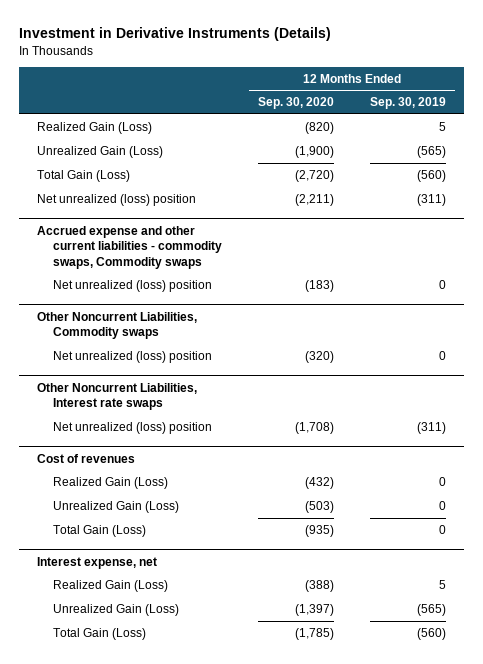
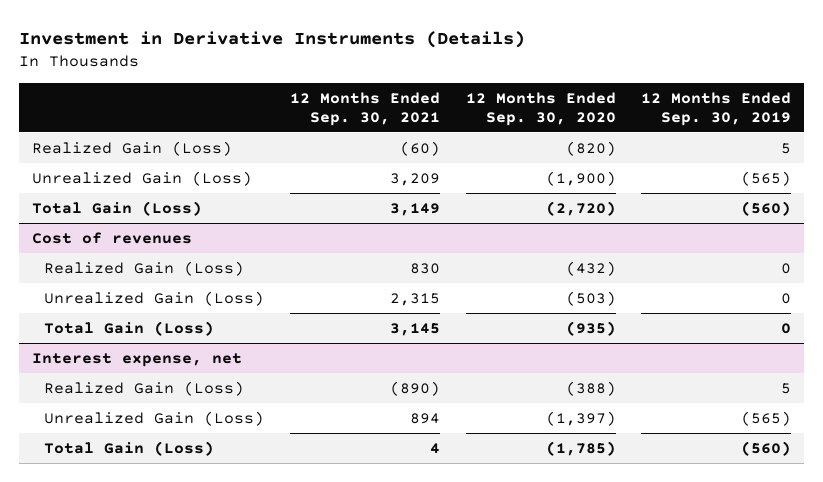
none -> [290,91,441,126] 12 Months Ended Sep. 30, 2021
[37,193,197,206] Net unrealized (loss) position -> none
[37,225,222,269] Accrued expense and other current liabilities - commodity swaps, Commodity swaps -> none
[52,279,212,292] Net unrealized (loss) position -> none
[37,311,198,340] Other Noncurrent Liabilities, Commodity swaps -> none
[52,350,212,363] Net unrealized (loss) position -> none
[37,382,198,411] Other Noncurrent Liabilities, Interest rate swaps -> none
[52,421,212,434] Net unrealized (loss) position -> none

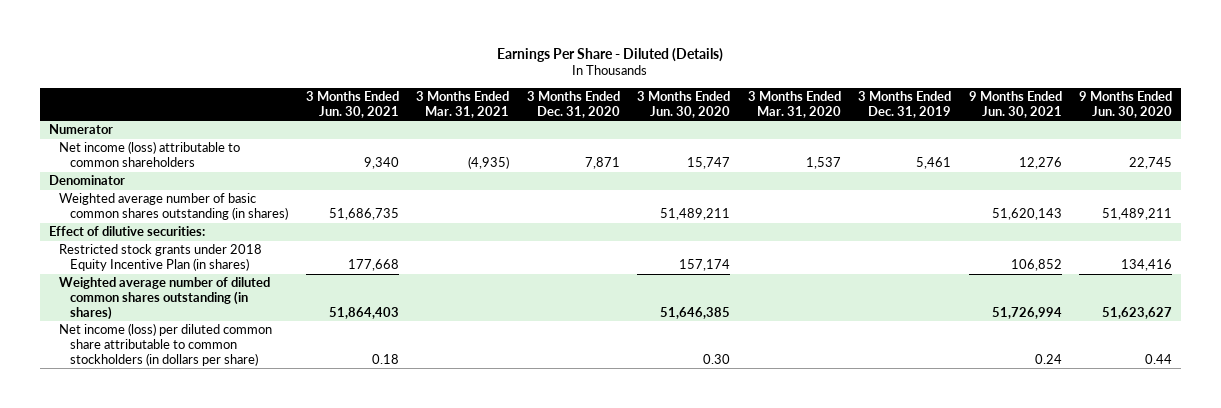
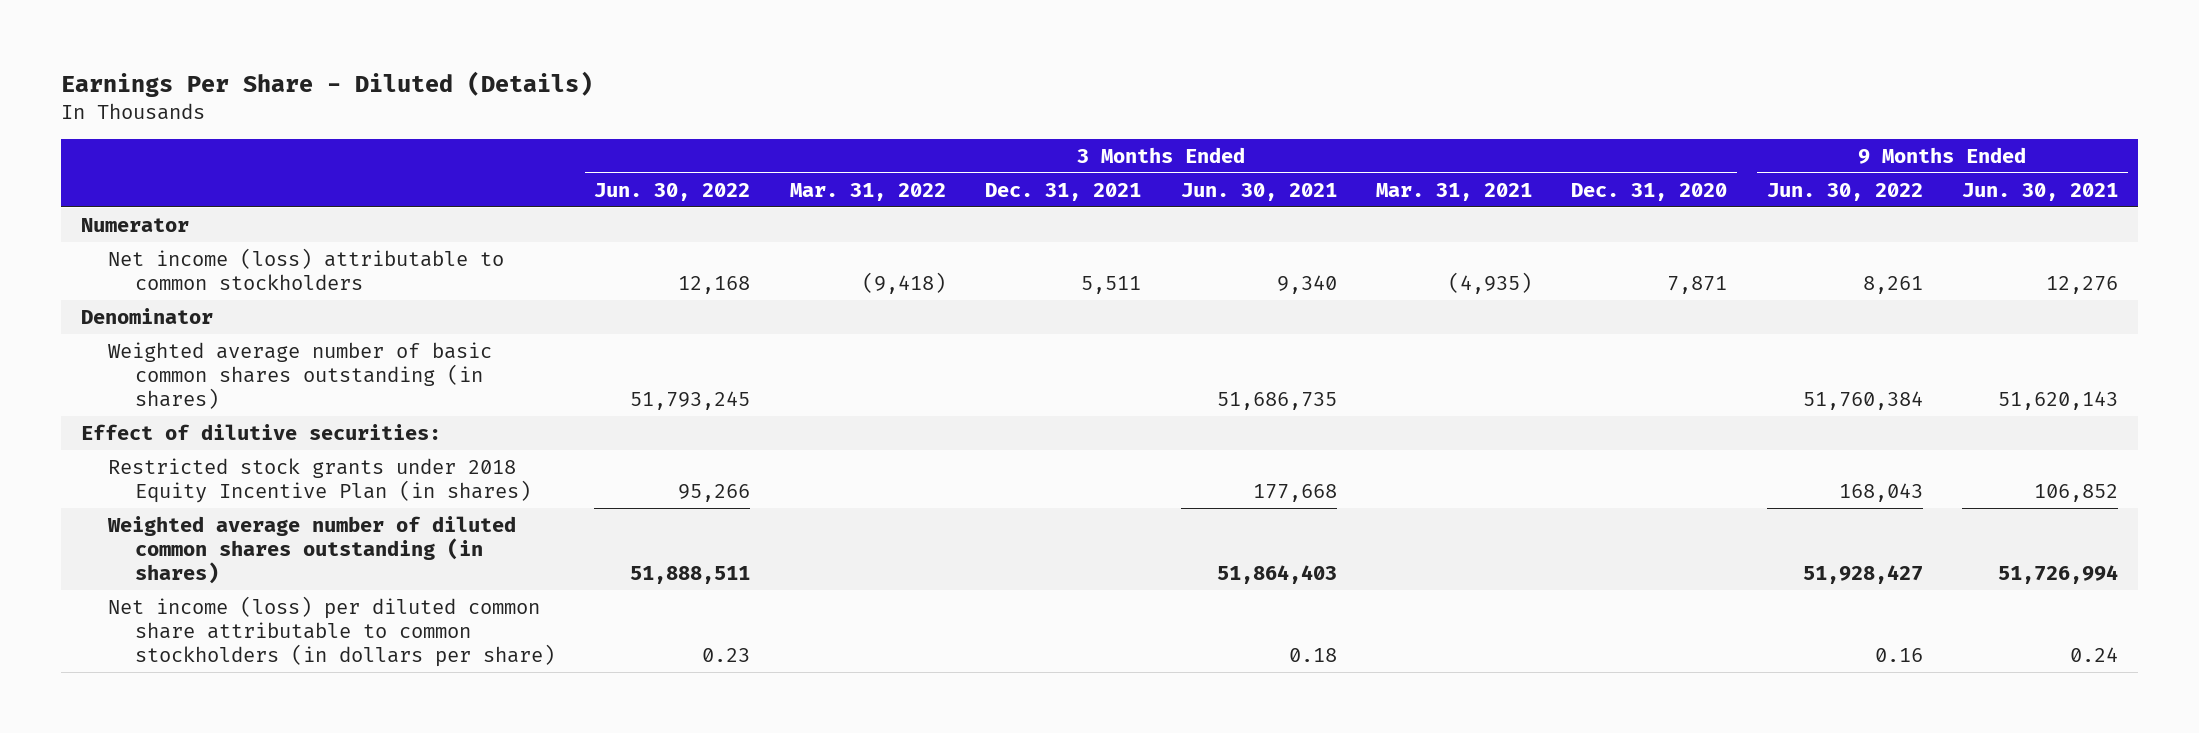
[637,91,731,118] 3 Months Ended Jun. 30, 2020 -> none
[747,91,841,118] 3 Months Ended Mar. 31, 2020 -> none
[858,91,952,118] 3 Months Ended Dec. 31, 2019 -> none
[1079,91,1173,118] 9 Months Ended Jun. 30, 2020 -> none
none -> [594,182,751,201] Jun. 30, 2022
none -> [789,182,946,201] Mar. 31, 2022
none -> [985,182,1142,201] Dec. 31, 2021
none -> [1766,182,1923,201] Jun. 30, 2022
[59,141,241,168] Net income (loss) attributable to common shareholders -> [108,247,505,290] Net income (loss) attributable to common stockholders

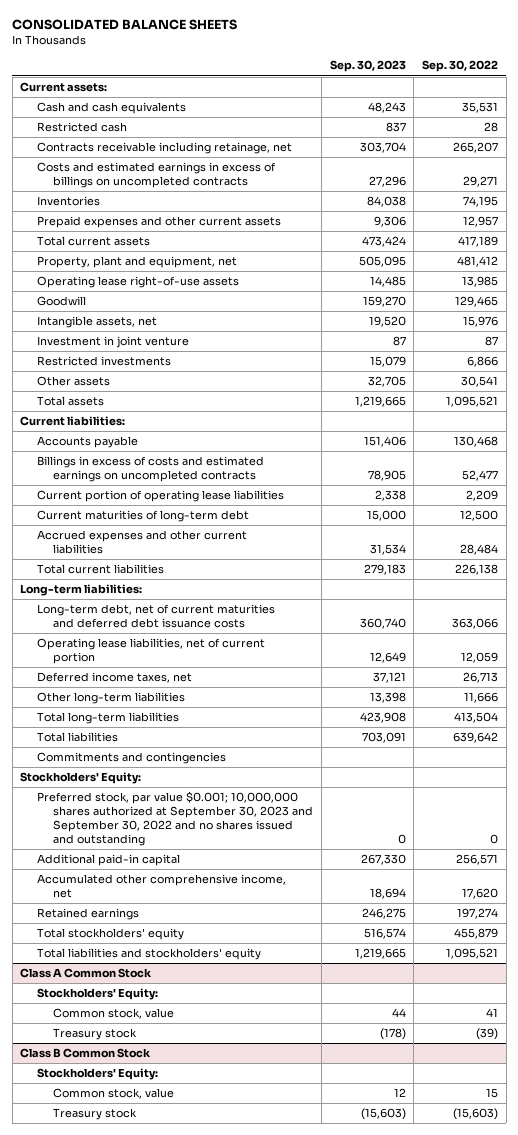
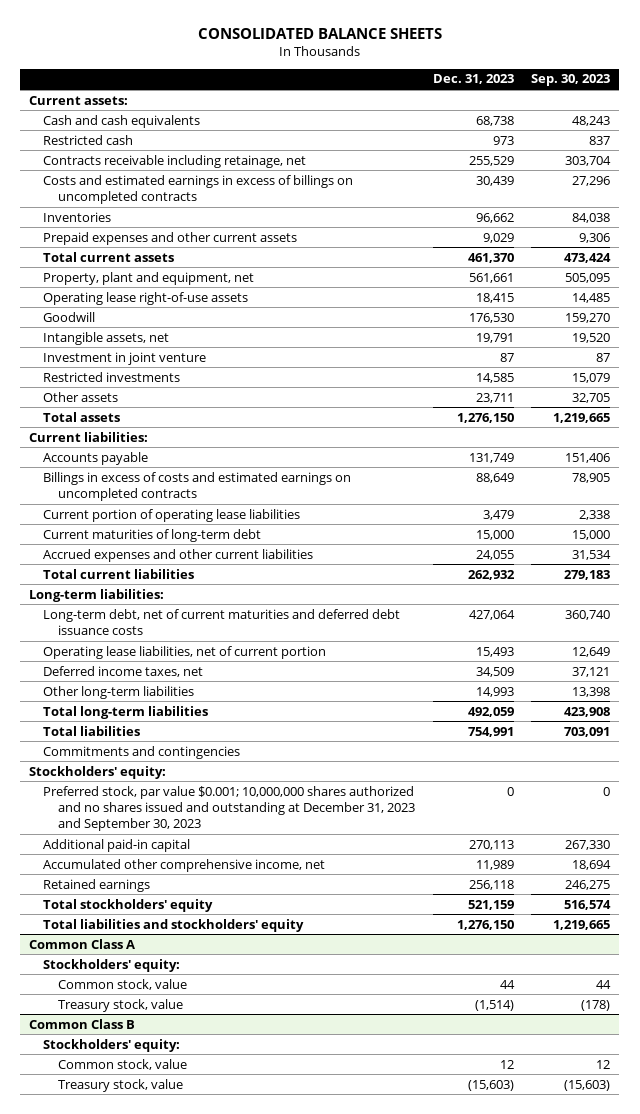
[422,60,499,73] Sep. 30, 2022 -> none
none -> [432,74,514,85] Dec. 31, 2023
[20,772,142,785] Stockholders' Equity: -> [29,765,167,779] Stockholders' equity:
[36,791,314,846] Preferred stock, par value $0.001; 10,000,000 shares authorized at September 30, 2023 and September 30, 2022 and no shares issued and outstanding -> [43,785,415,831] Preferred stock, par value $0.001; 10,000,000 shares authorized and no shares issued and outstanding at December 31, 2023 and September 30, 2023
[20,968,153,979] Class A Common Stock -> [29,938,136,949] Common Class A
[36,988,158,1001] Stockholders' Equity: -> [43,958,181,972] Stockholders' equity:
[53,1028,138,1041] Treasury stock -> [57,998,183,1012] Treasury stock, value
[20,1048,152,1059] Class B Common Stock -> [29,1018,136,1029] Common Class B
[36,1068,158,1081] Stockholders' Equity: -> [43,1038,181,1052] Stockholders' equity:
[53,1108,138,1121] Treasury stock -> [57,1078,183,1092] Treasury stock, value

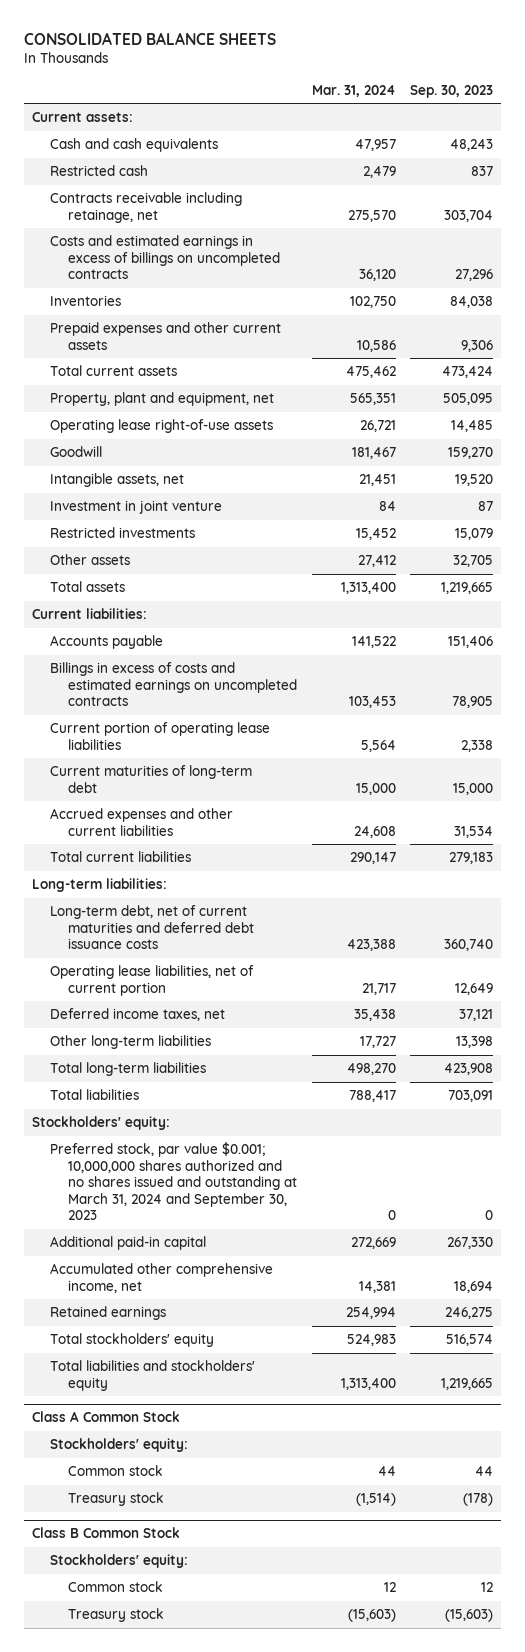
[432,74,514,85] Dec. 31, 2023 -> none
none -> [311,84,396,97] Mar. 31, 2024
[43,745,241,759] Commitments and contingencies -> none
[43,785,415,831] Preferred stock, par value $0.001; 10,000,000 shares authorized and no shares issued and outstanding at December 31, 2023 and September 30, 2023 -> [49,1142,298,1221] Preferred stock, par value $0.001; 10,000,000 shares authorized and no shares issued and outstanding at March 31, 2024 and September 30, 2023
[29,938,136,949] Common Class A -> [31,1411,180,1423] Class A Common Stock
[57,978,187,990] Common stock, value -> [68,1465,164,1477] Common stock
[57,998,183,1012] Treasury stock, value -> [68,1492,165,1507] Treasury stock
[29,1018,136,1029] Common Class B -> [31,1527,180,1539] Class B Common Stock
[57,1058,187,1070] Common stock, value -> [68,1581,164,1593] Common stock
[57,1078,183,1092] Treasury stock, value -> [68,1608,165,1623] Treasury stock

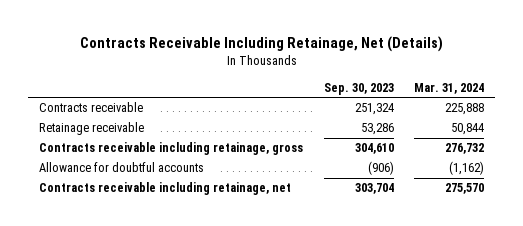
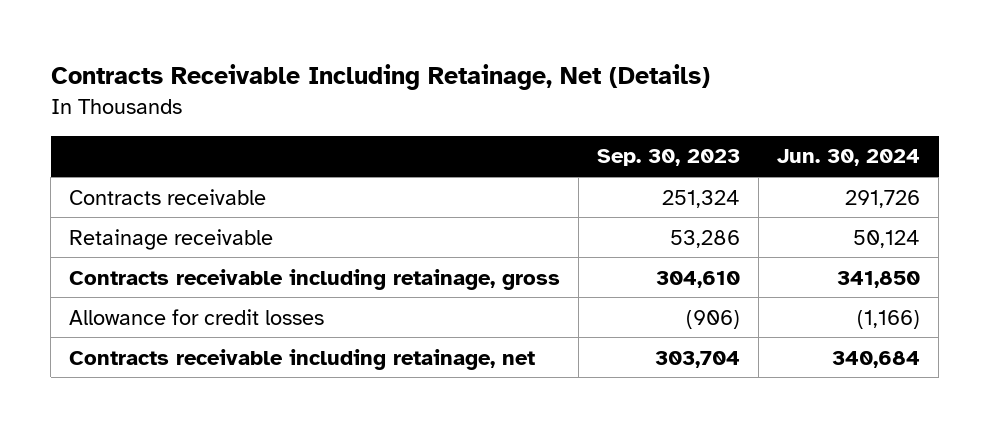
[414,82,485,94] Mar. 31, 2024 -> none
none -> [777,149,921,167] Jun. 30, 2024
[38,162,204,173] Allowance for doubtful accounts -> [69,308,325,325] Allowance for credit losses

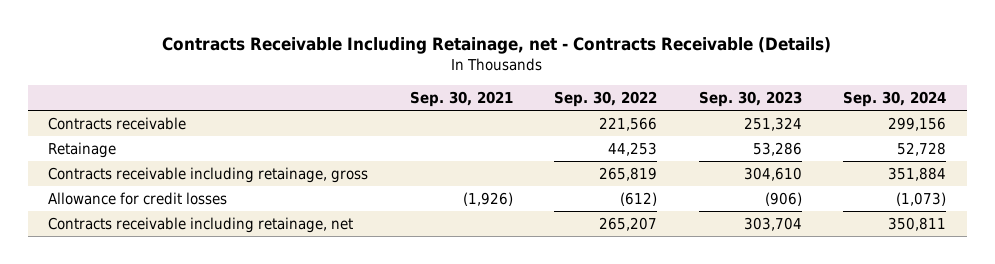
[50,64,710,91] Contracts Receivable Including Retainage, Net (Details) -> [162,37,832,55] Contracts Receivable Including Retainage, net - Contracts Receivable (Details)
[777,149,921,167] Jun. 30, 2024 -> none
none -> [409,90,513,107] Sep. 30, 2021
none -> [554,90,658,107] Sep. 30, 2022
none -> [843,90,947,107] Sep. 30, 2024
[69,228,274,250] Retainage receivable -> [48,141,117,158] Retainage

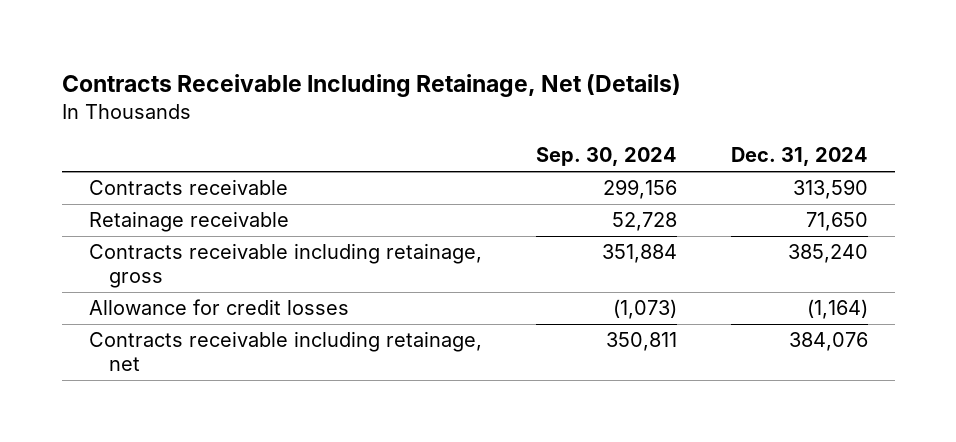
[162,37,832,55] Contracts Receivable Including Retainage, net - Contracts Receivable (Details) -> [61,74,681,98] Contracts Receivable Including Retainage, Net (Details)
[409,90,513,107] Sep. 30, 2021 -> none
[554,90,658,107] Sep. 30, 2022 -> none
[698,90,802,107] Sep. 30, 2023 -> none
none -> [730,147,868,167] Dec. 31, 2024
[48,141,117,158] Retainage -> [88,211,289,233] Retainage receivable

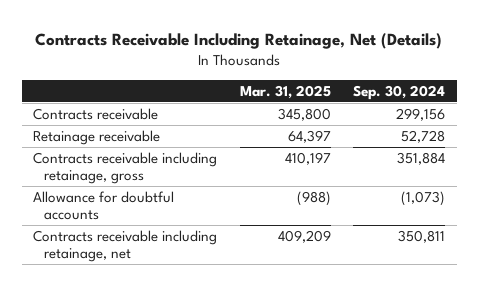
[730,147,868,167] Dec. 31, 2024 -> none
none -> [239,84,331,99] Mar. 31, 2025
[88,299,349,316] Allowance for credit losses -> [32,190,174,221] Allowance for doubtful accounts

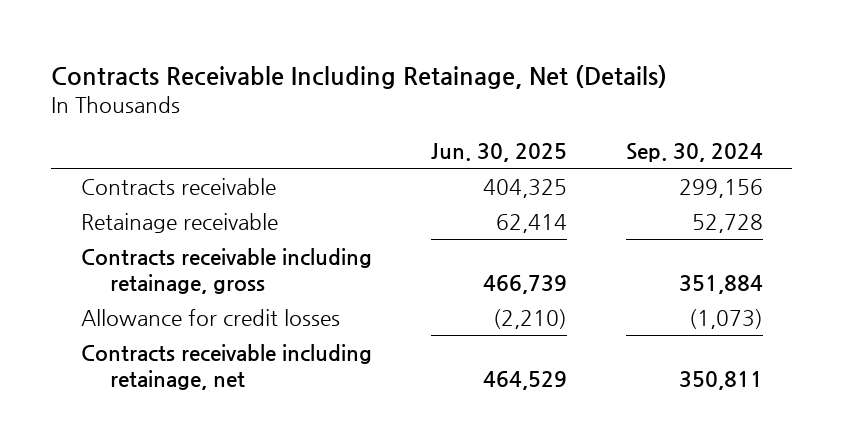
[239,84,331,99] Mar. 31, 2025 -> none
none -> [430,143,567,163] Jun. 30, 2025
[32,190,174,221] Allowance for doubtful accounts -> [80,308,340,326] Allowance for credit losses

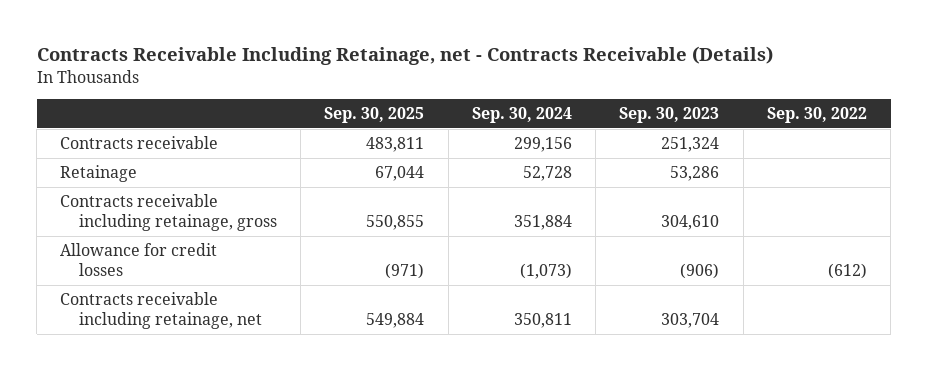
[51,64,668,89] Contracts Receivable Including Retainage, Net (Details) -> [36,46,773,66] Contracts Receivable Including Retainage, net - Contracts Receivable (Details)
[430,143,567,163] Jun. 30, 2025 -> none
none -> [324,107,425,124] Sep. 30, 2025
none -> [619,107,720,124] Sep. 30, 2023
none -> [766,107,867,124] Sep. 30, 2022
[80,212,278,233] Retainage receivable -> [60,165,138,183] Retainage

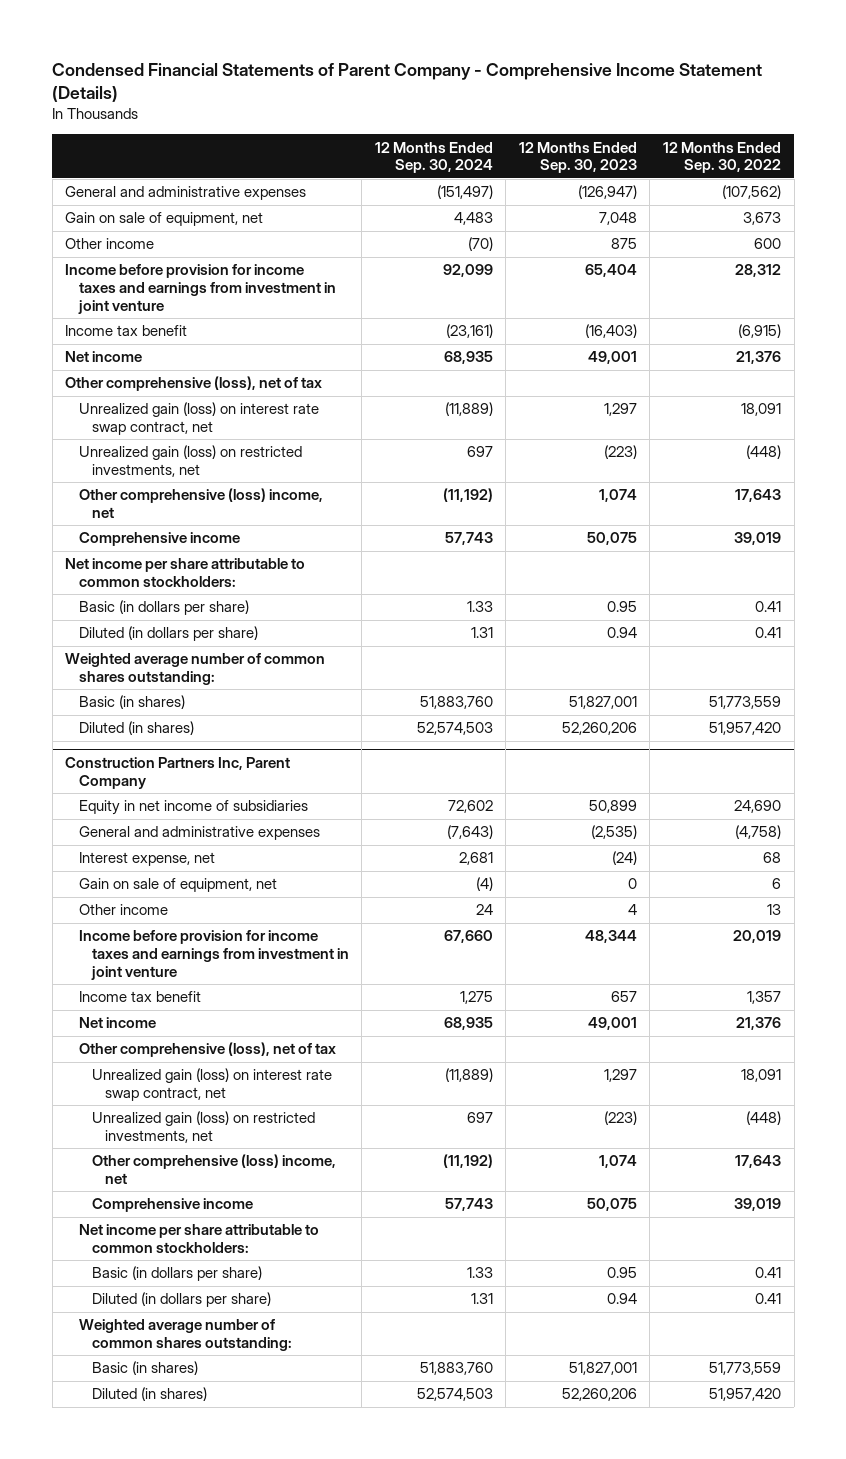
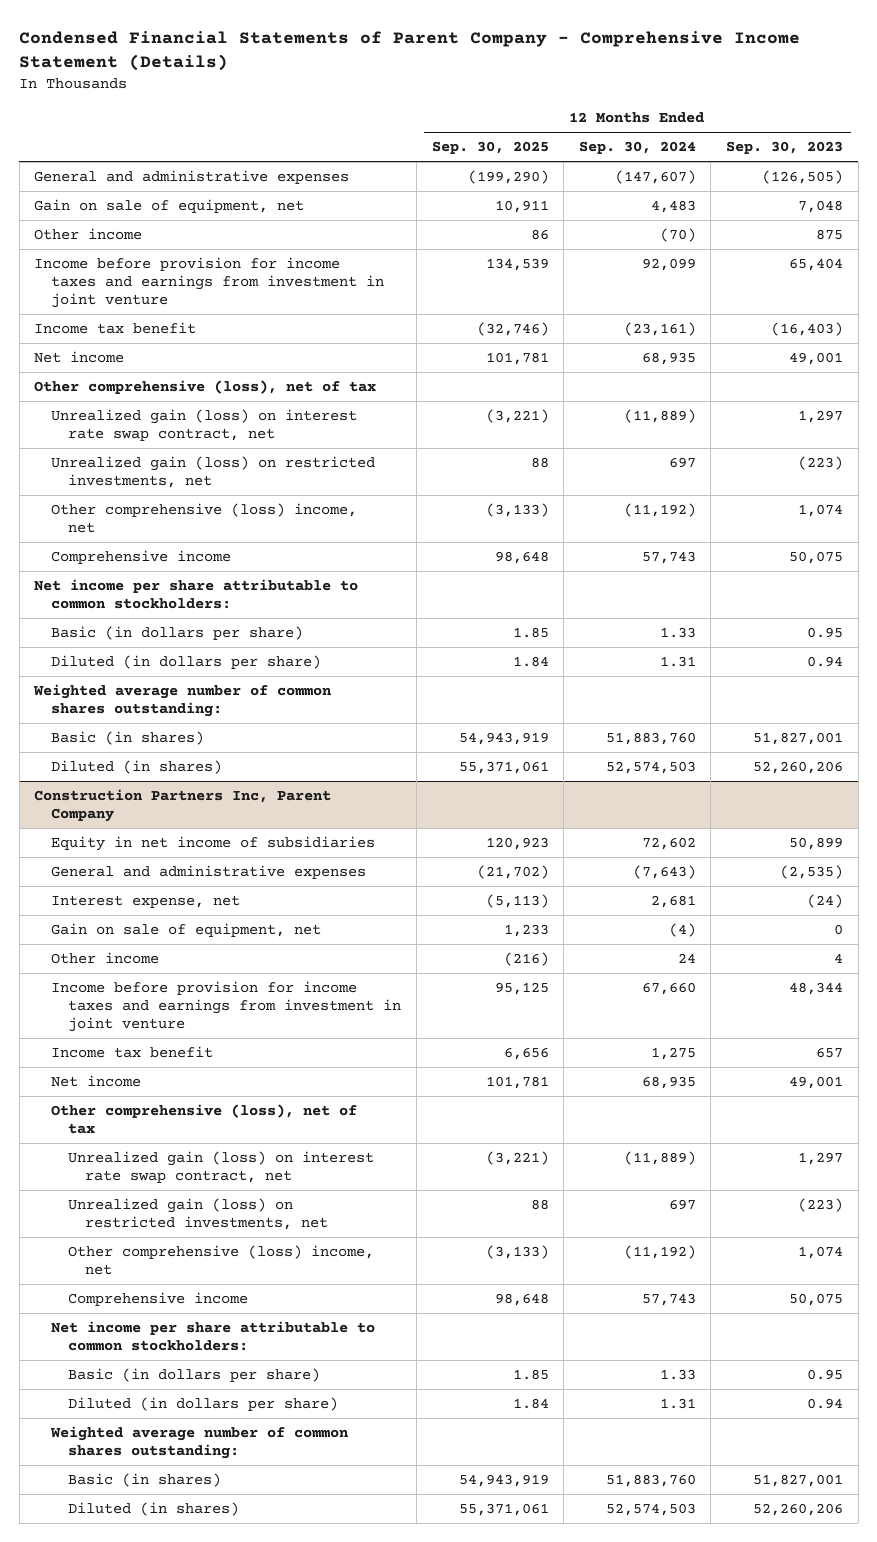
[663,141,782,174] 12 Months Ended Sep. 30, 2022 -> none
none -> [431,141,549,155] Sep. 30, 2025
[436,185,493,200] (151,497) -> [614,169,696,184] (147,607)
[577,185,637,200] (126,947) -> [762,169,844,184] (126,505)

